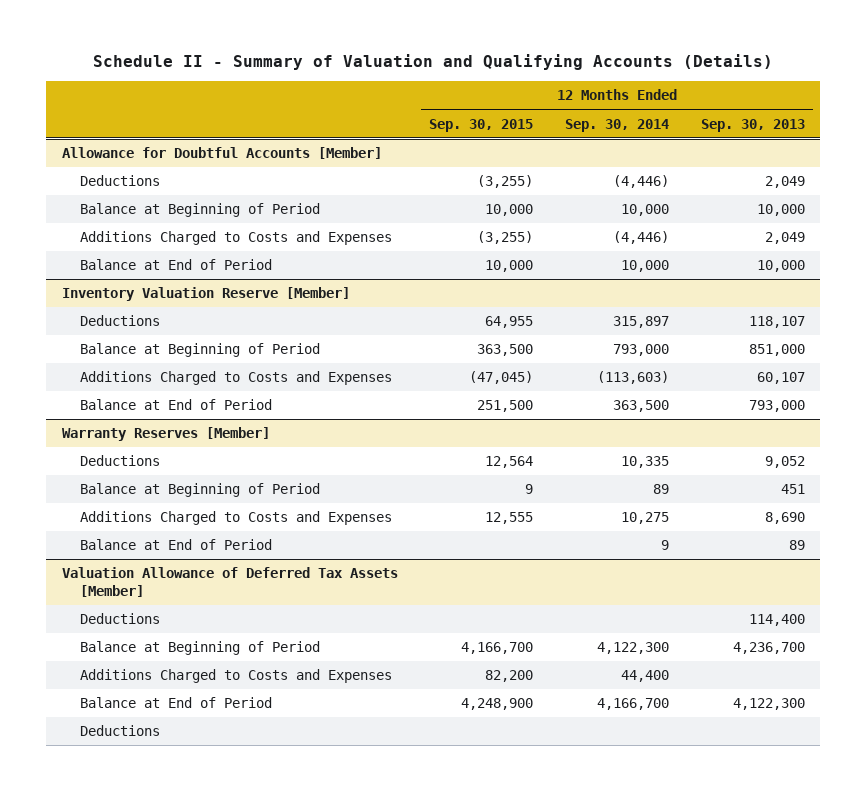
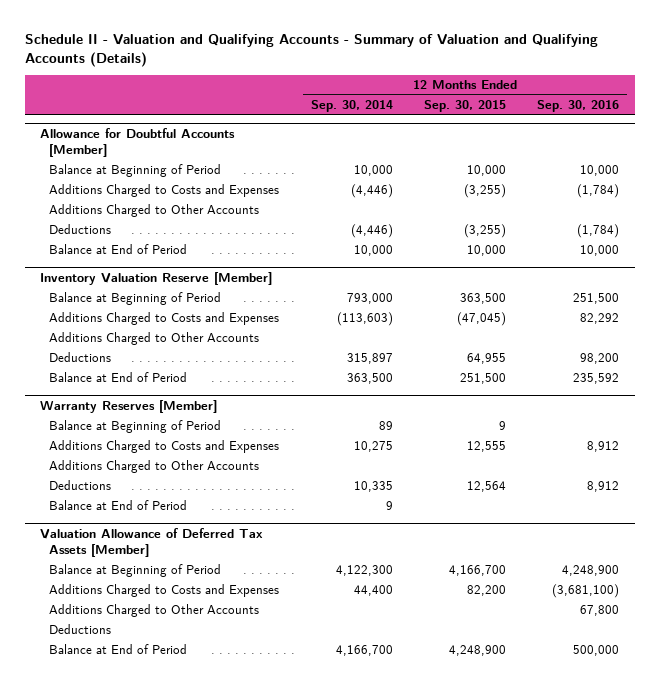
[93,54,774,71] Schedule II - Summary of Valuation and Qualifying Accounts (Details) -> [24,33,598,67] Schedule II - Valuation and Qualifying Accounts - Summary of Valuation and Qualifying Accounts (Details)
[700,118,805,132] Sep. 30, 2013 -> none
none -> [537,100,620,113] Sep. 30, 2016
none -> [49,204,260,218] Additions Charged to Other Accounts
[79,175,160,187] Deductions -> [49,224,112,235] Deductions
none -> [49,332,260,346] Additions Charged to Other Accounts
[79,315,160,327] Deductions -> [49,352,112,363] Deductions
none -> [49,460,260,474] Additions Charged to Other Accounts
[79,455,160,467] Deductions -> [49,480,112,491] Deductions
[79,613,160,625] Deductions -> none
none -> [49,604,260,618] Additions Charged to Other Accounts
[79,697,272,709] Balance at End of Period -> [49,644,188,655] Balance at End of Period

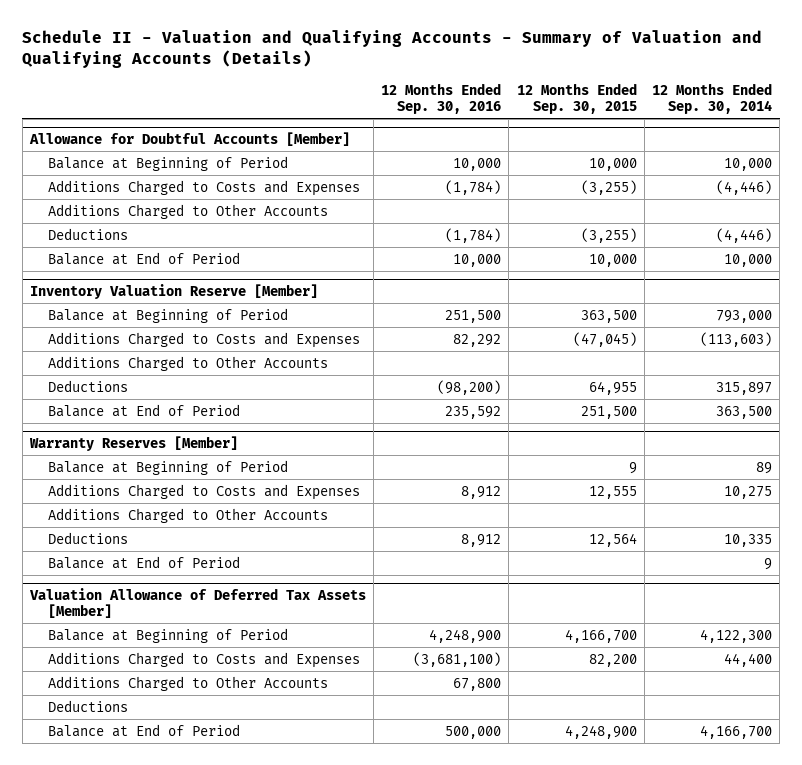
[580,353,620,365] 98,200 -> [437,379,502,395] (98,200)

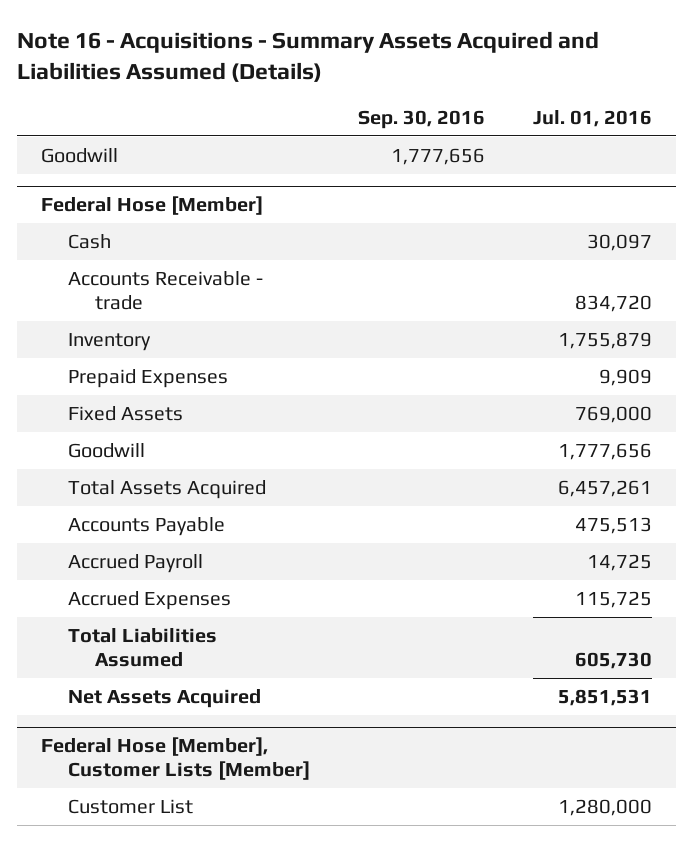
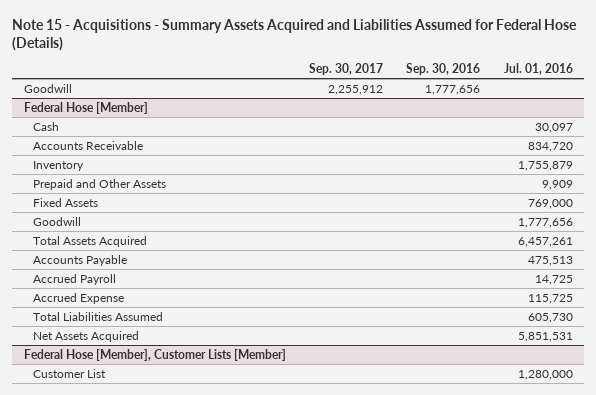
[17,31,600,83] Note 16 - Acquisitions - Summary Assets Acquired and Liabilities Assumed (Details) -> [11,18,577,51] Note 15 - Acquisitions - Summary Assets Acquired and Liabilities Assumed for Federal Hose (Details)
none -> [308,63,383,76] Sep. 30, 2017
[68,270,264,310] Accounts Receivable - trade -> [32,140,143,150] Accounts Receivable
[68,368,229,388] Prepaid Expenses -> [32,178,166,190] Prepaid and Other Assets
[68,590,232,610] Accrued Expenses -> [32,292,124,304] Accrued Expense

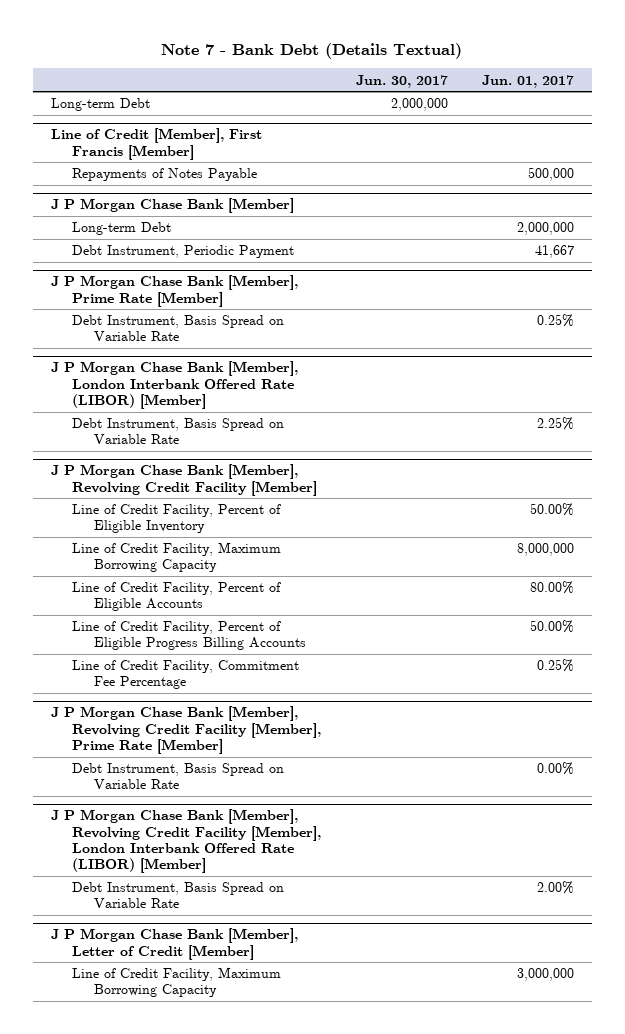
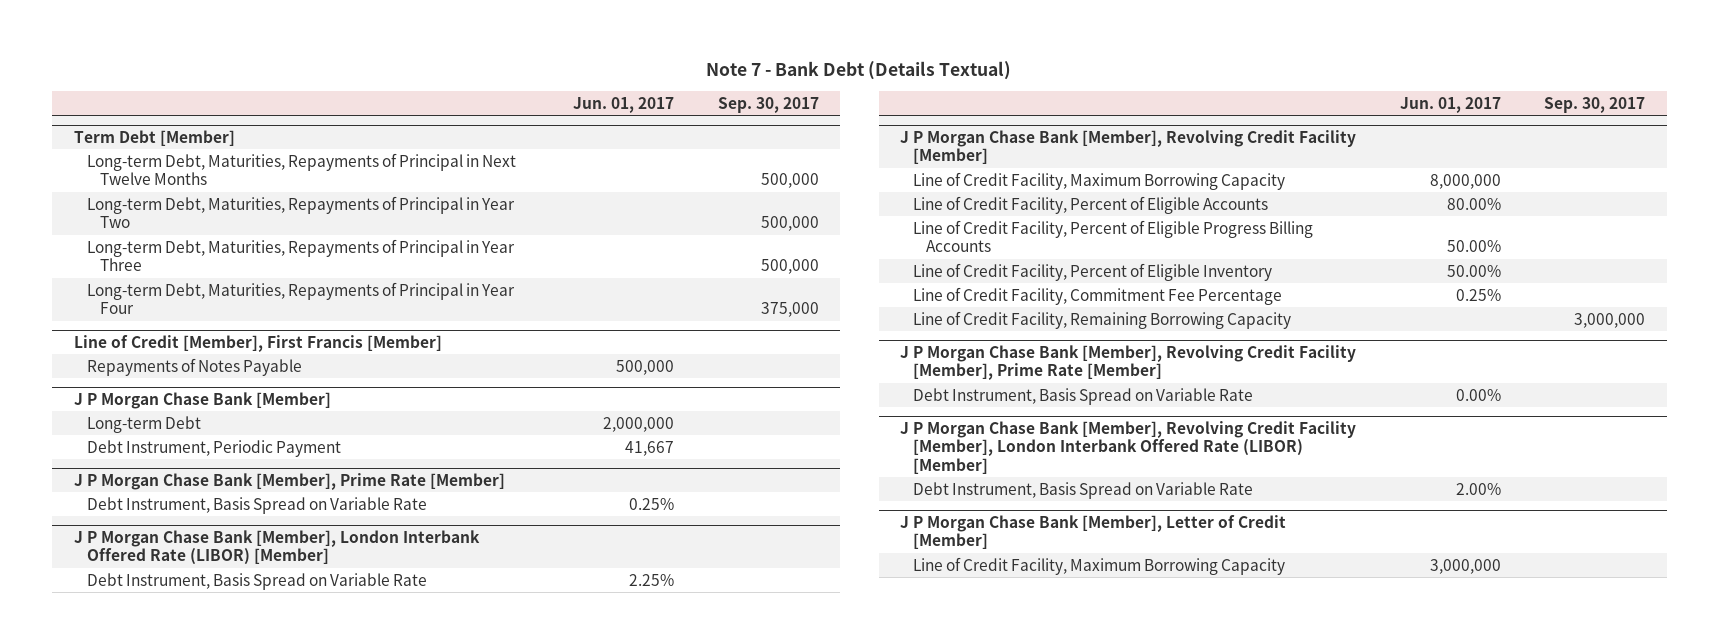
[355,74,448,88] Jun. 30, 2017 -> none
none -> [717,96,819,113] Sep. 30, 2017
[50,98,150,112] Long-term Debt -> none
none -> [73,129,235,146] Term Debt [Member]
none -> [86,152,516,186] Long-term Debt, Maturities, Repayments of Principal in Next Twelve Months
none -> [86,195,515,229] Long-term Debt, Maturities, Repayments of Principal in Year Two
none -> [86,238,515,272] Long-term Debt, Maturities, Repayments of Principal in Year Three
none -> [86,281,515,315] Long-term Debt, Maturities, Repayments of Principal in Year Four
[72,504,282,534] Line of Credit Facility, Percent of Eligible Inventory -> [913,262,1273,281] Line of Credit Facility, Percent of Eligible Inventory
none -> [913,310,1292,329] Line of Credit Facility, Remaining Borrowing Capacity

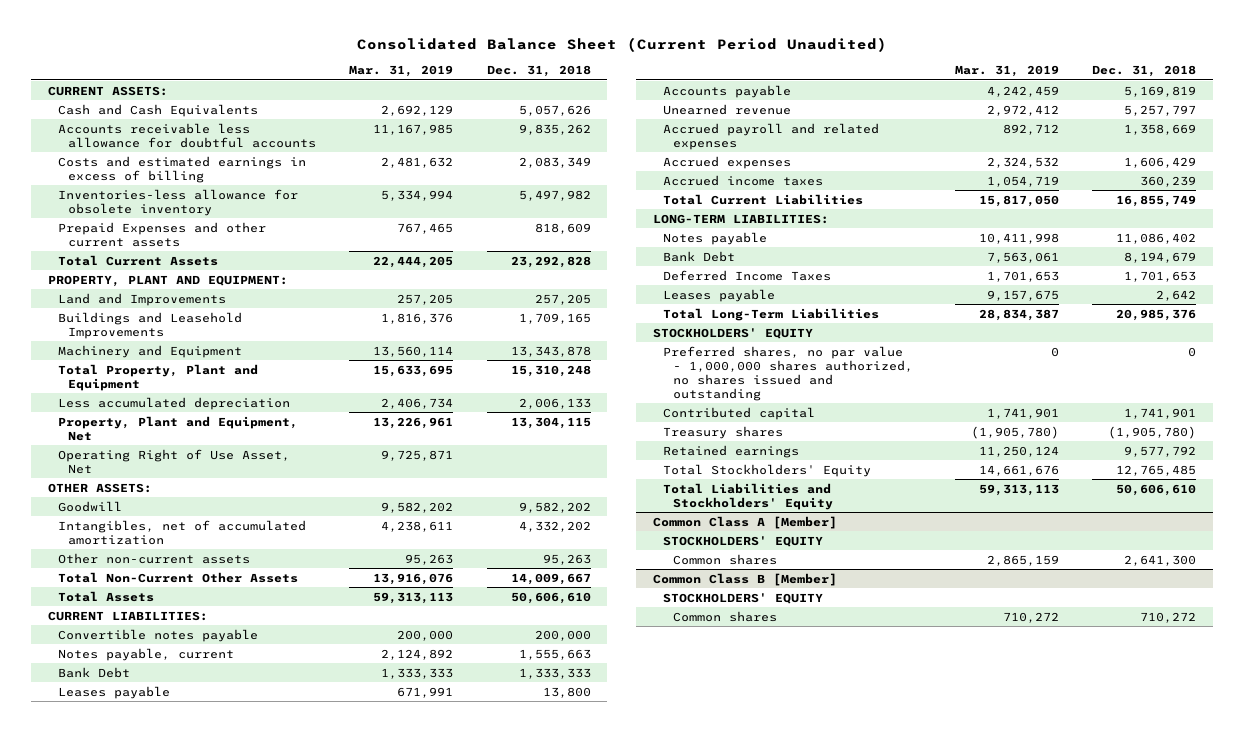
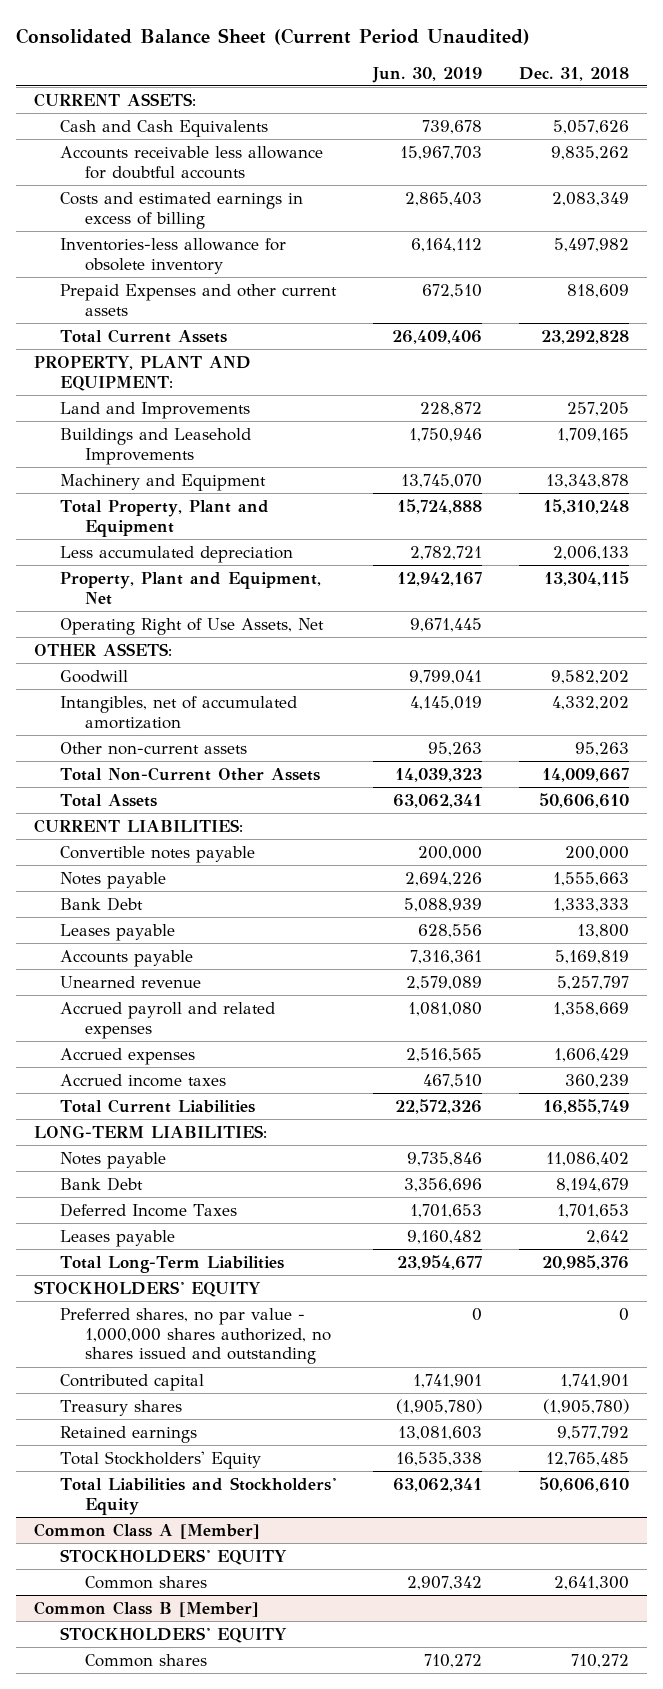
[349,65,454,78] Mar. 31, 2019 -> none
none -> [371,66,482,83] Jun. 30, 2019
[57,448,290,474] Operating Right of Use Asset, Net -> [59,617,324,635] Operating Right of Use Assets, Net
[57,647,234,661] Notes payable, current -> [59,871,166,889] Notes payable

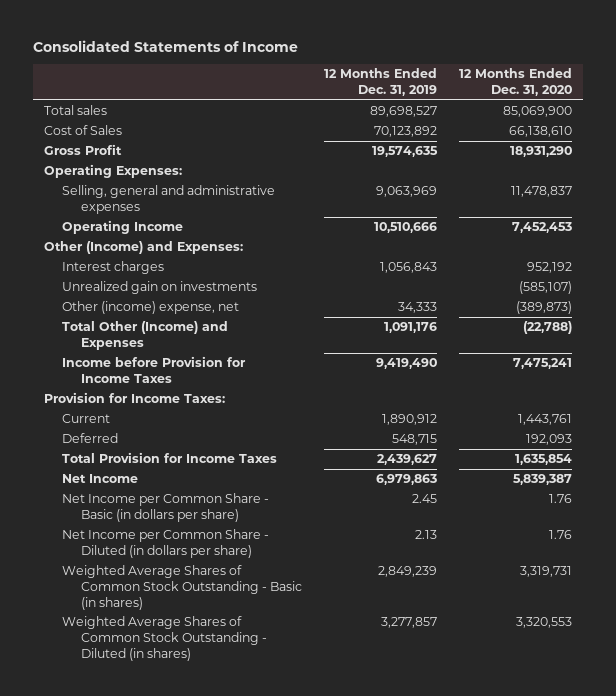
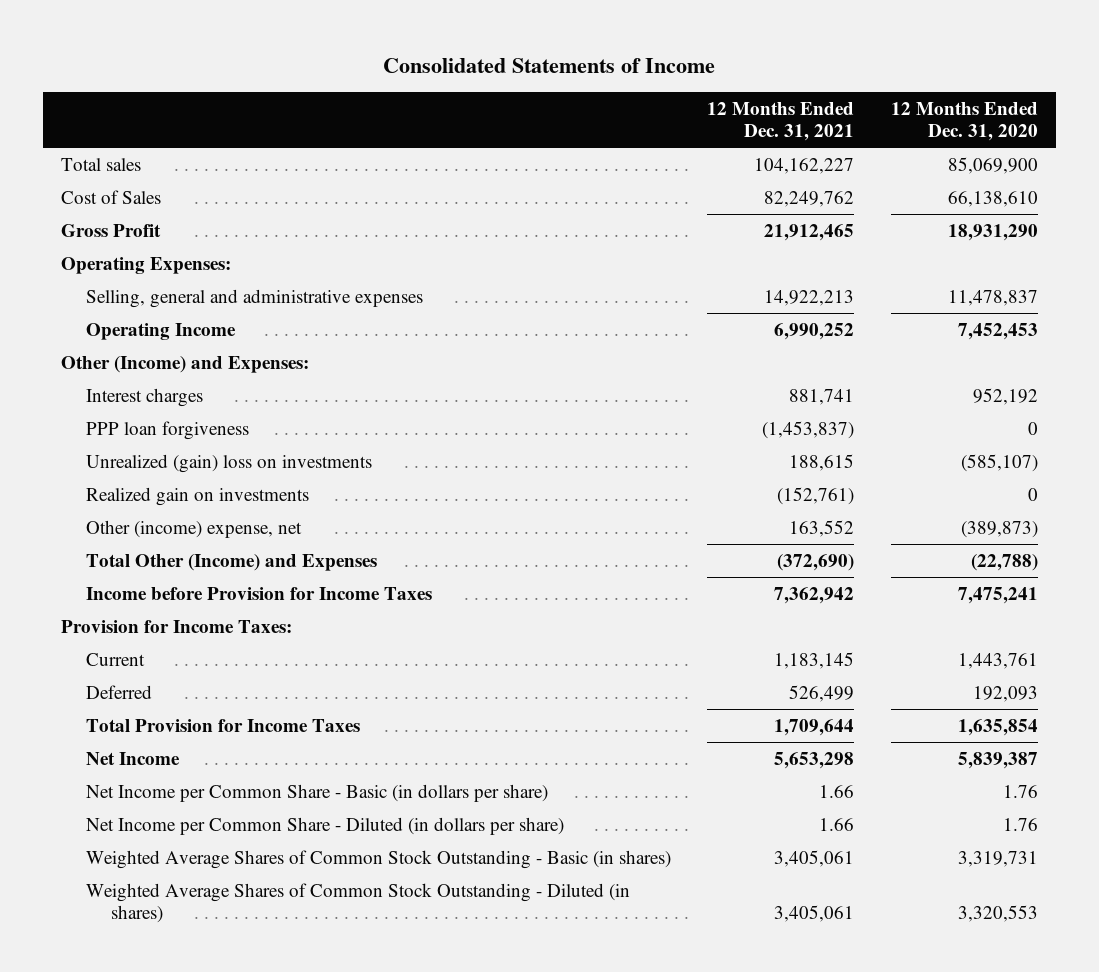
[324,68,438,97] 12 Months Ended Dec. 31, 2019 -> none
none -> [707,101,855,142] 12 Months Ended Dec. 31, 2021
none -> [85,420,249,440] PPP loan forgiveness
[62,281,258,295] Unrealized gain on investments -> [85,453,372,473] Unrealized (gain) loss on investments
none -> [85,486,309,506] Realized gain on investments

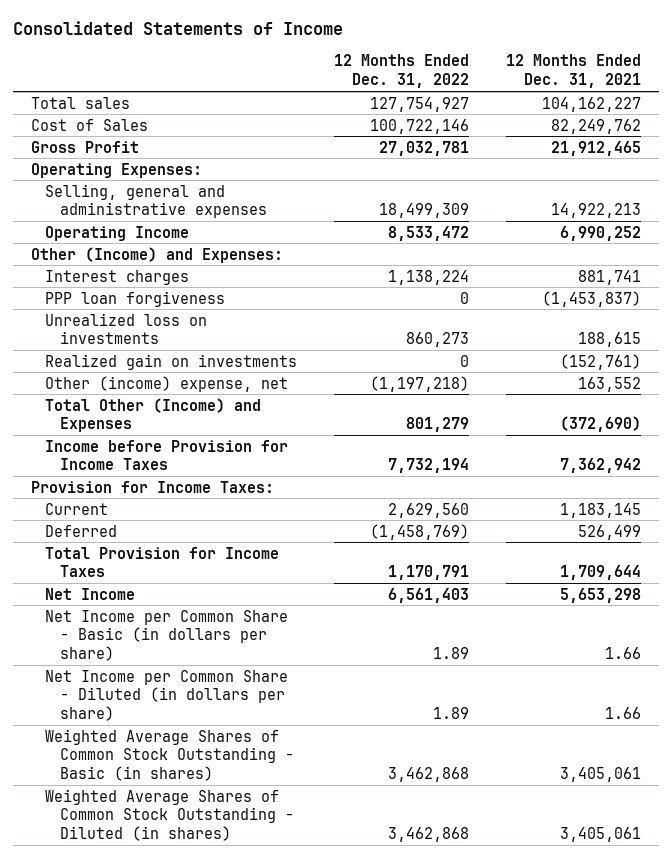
[890,101,1038,142] 12 Months Ended Dec. 31, 2020 -> none
none -> [334,54,470,89] 12 Months Ended Dec. 31, 2022
[85,453,372,473] Unrealized (gain) loss on investments -> [45,312,208,345] Unrealized loss on investments

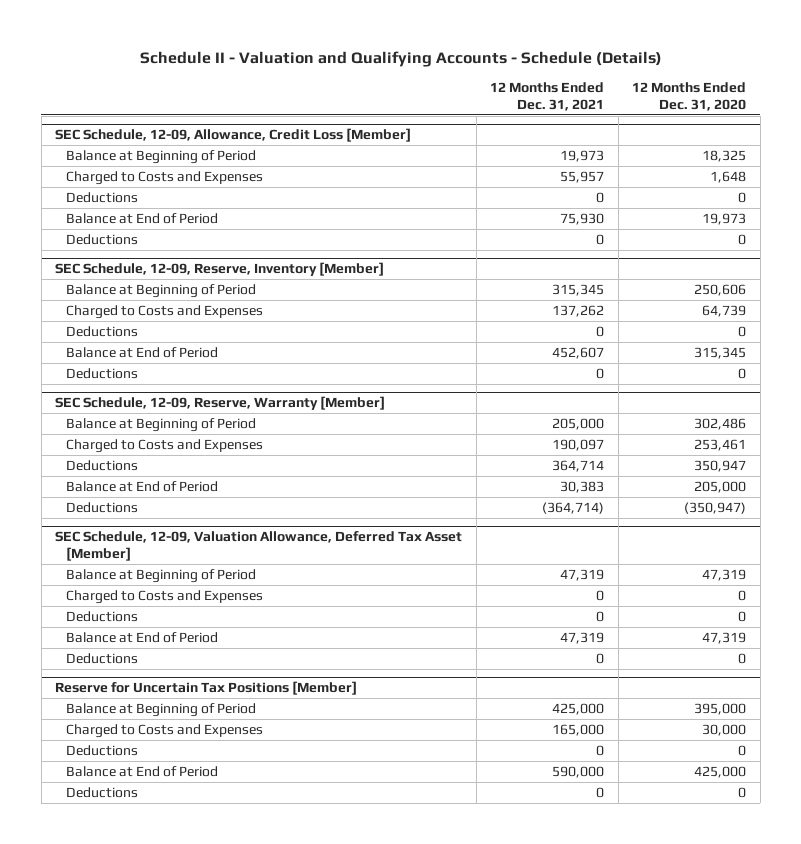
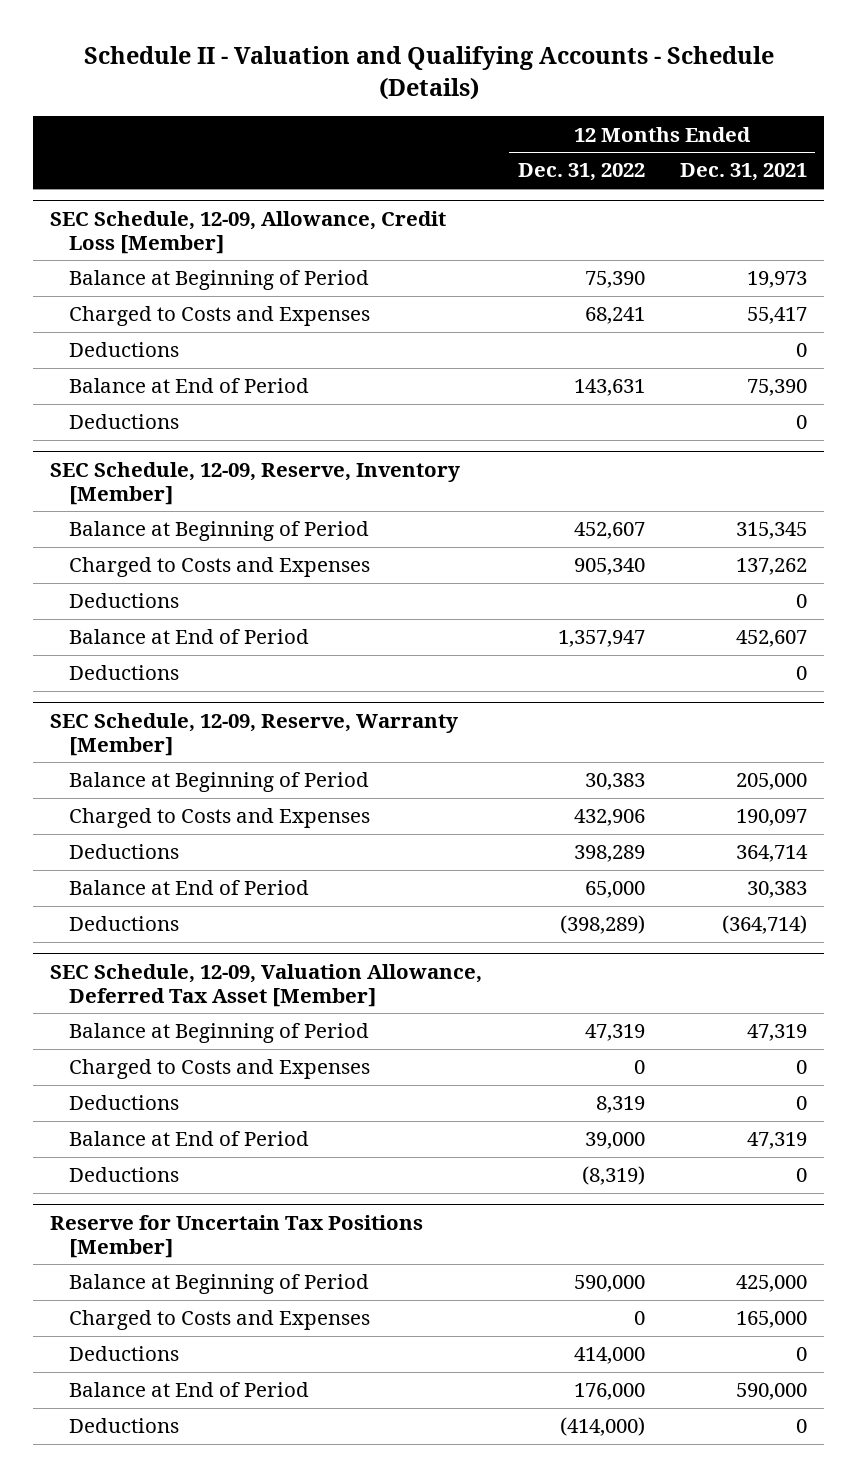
[632,82,747,112] 12 Months Ended Dec. 31, 2020 -> none
none -> [517,163,645,182] Dec. 31, 2022
[560,170,605,183] 55,957 -> [746,307,807,325] 55,417
[560,212,605,225] 75,930 -> [746,379,807,397] 75,390

